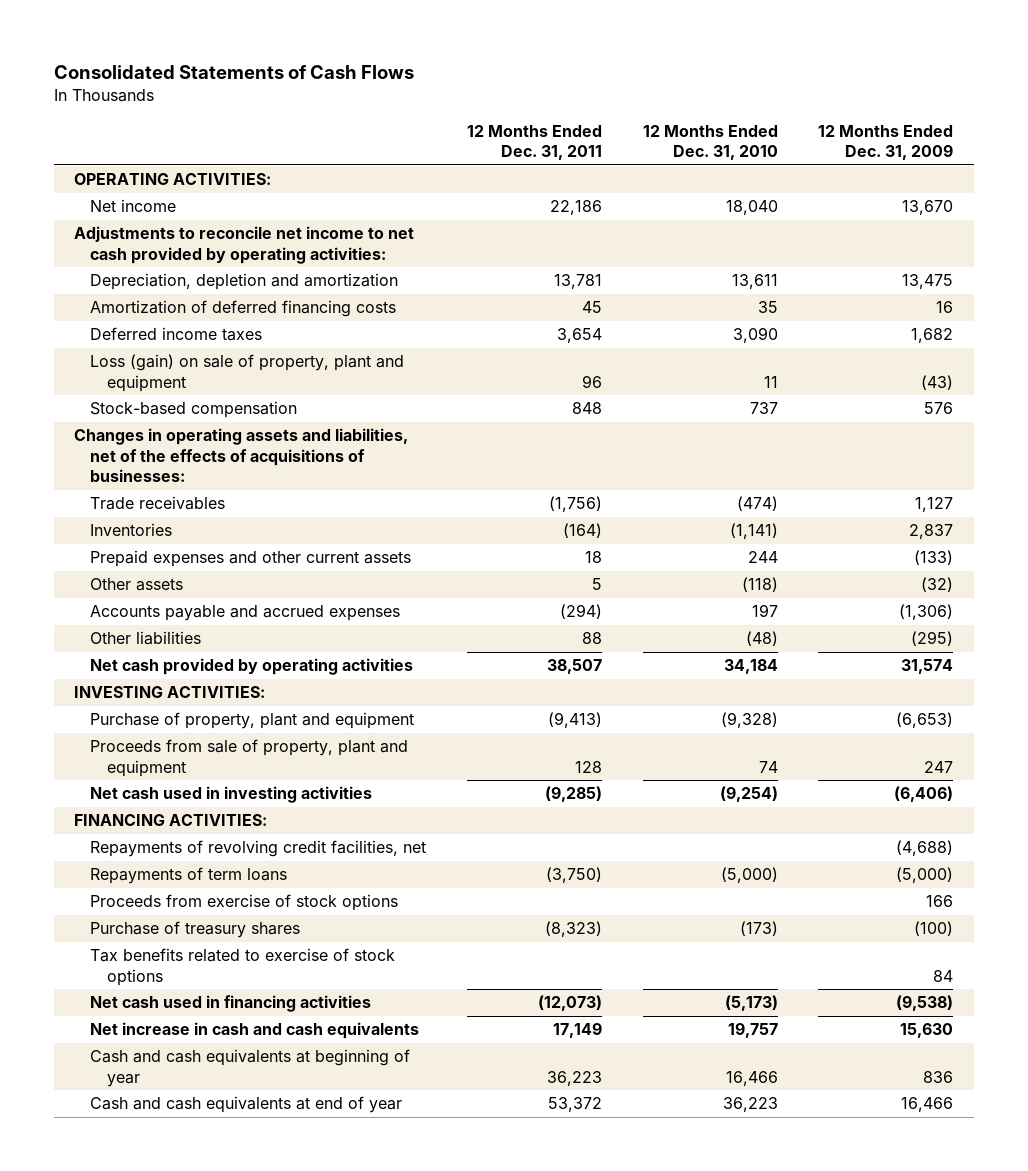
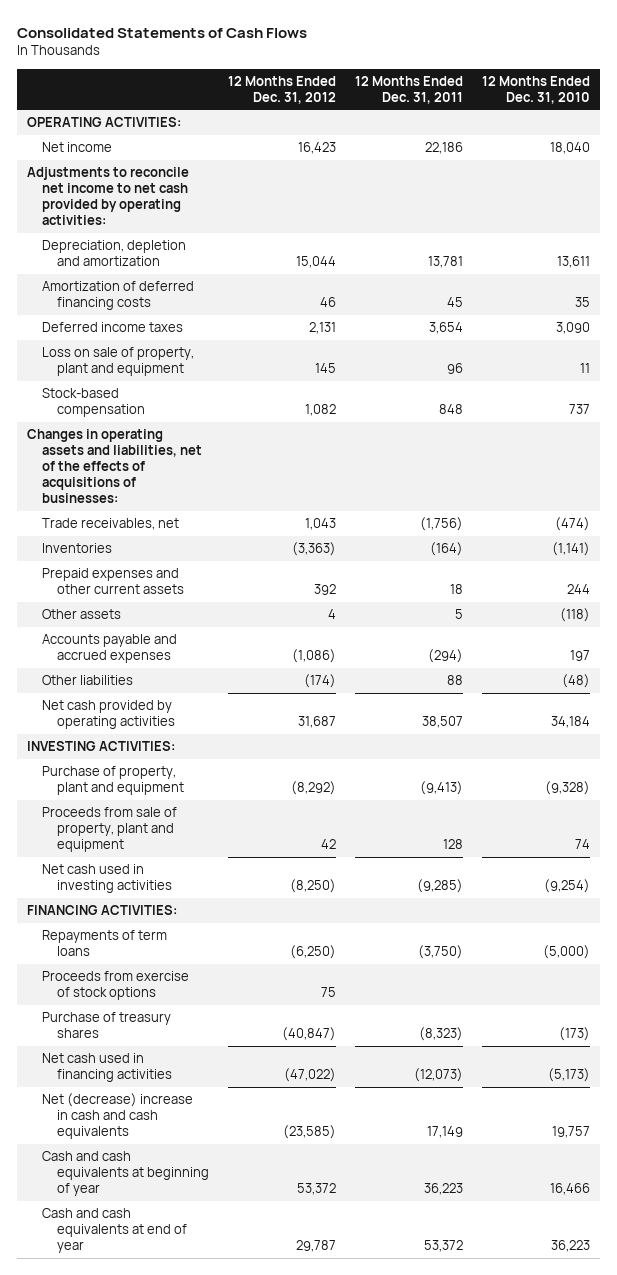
[818,124,954,161] 12 Months Ended Dec. 31, 2009 -> none
none -> [228,75,337,104] 12 Months Ended Dec. 31, 2012
[90,354,405,392] Loss (gain) on sale of property, plant and equipment -> [42,347,195,377] Loss on sale of property, plant and equipment
[90,496,226,511] Trade receivables -> [42,518,180,531] Trade receivables, net
[90,840,427,858] Repayments of revolving credit facilities, net -> none
[90,948,396,986] Tax benefits related to exercise of stock options -> none
[90,1022,420,1040] Net increase in cash and cash equivalents -> [42,1093,194,1140] Net (decrease) increase in cash and cash equivalents

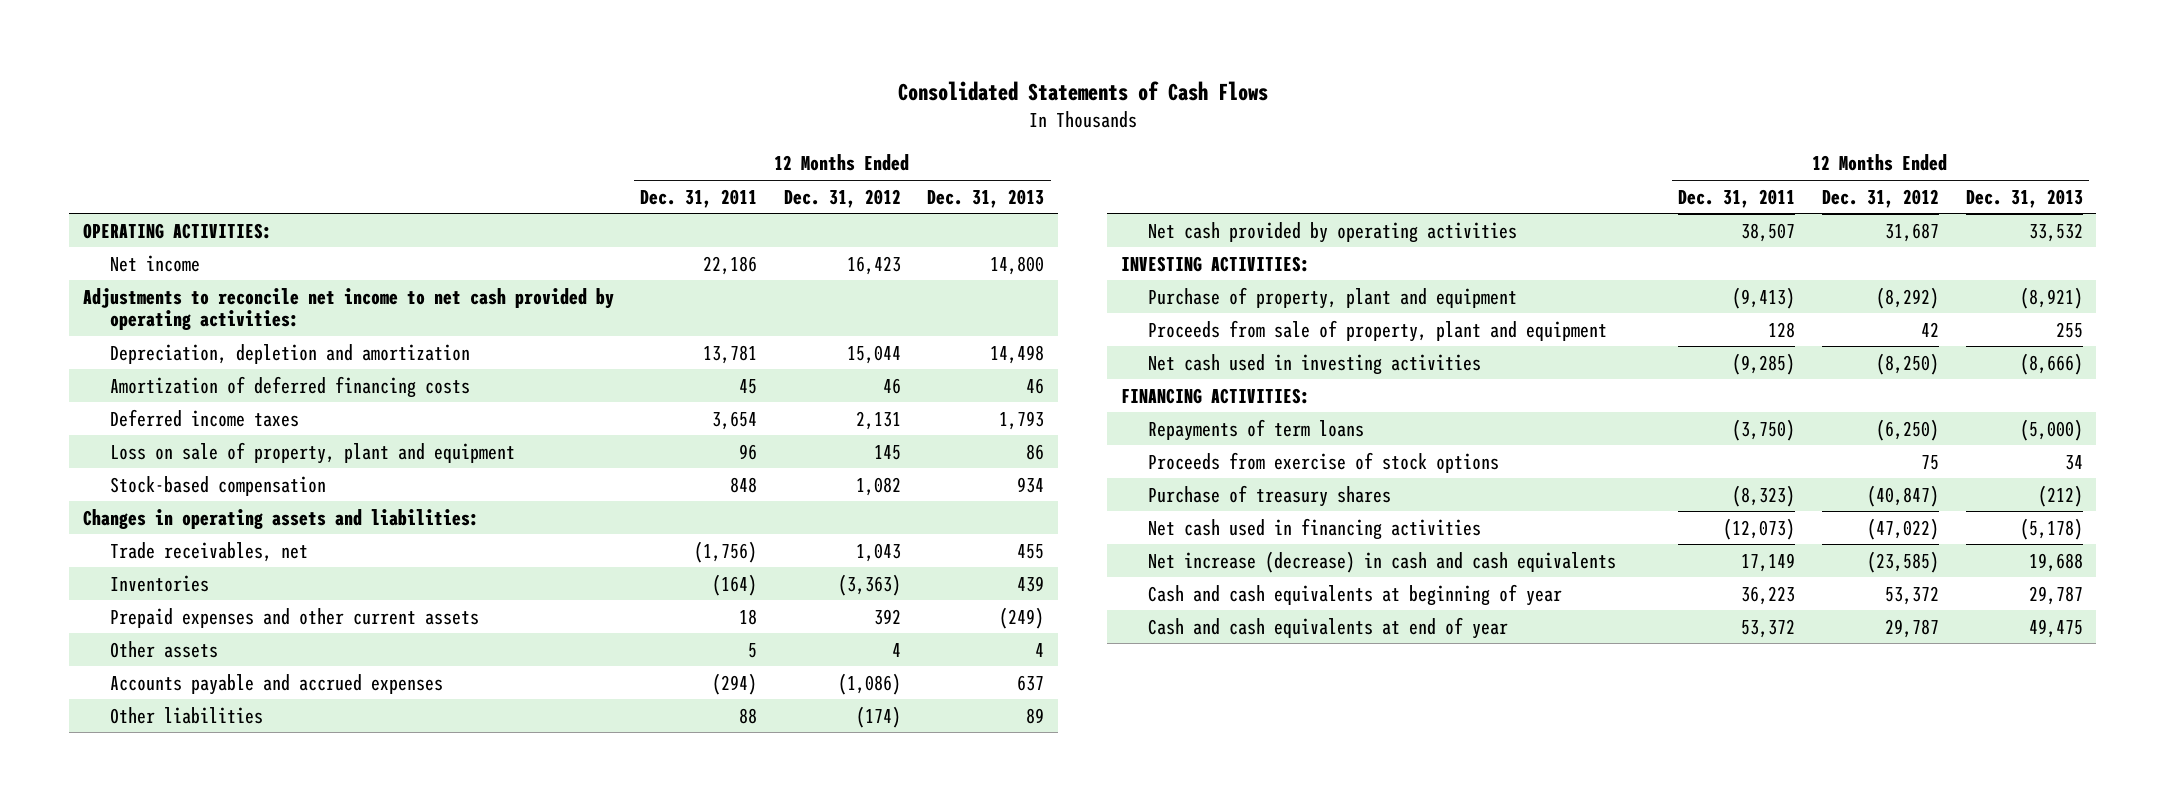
[482,75,591,104] 12 Months Ended Dec. 31, 2010 -> none
none -> [927,188,1045,208] Dec. 31, 2013
[26,429,203,504] Changes in operating assets and liabilities, net of the effects of acquisitions of businesses: -> [82,508,479,529] Changes in operating assets and liabilities:
[42,1093,194,1140] Net (decrease) increase in cash and cash equivalents -> [1148,550,1617,573] Net increase (decrease) in cash and cash equivalents

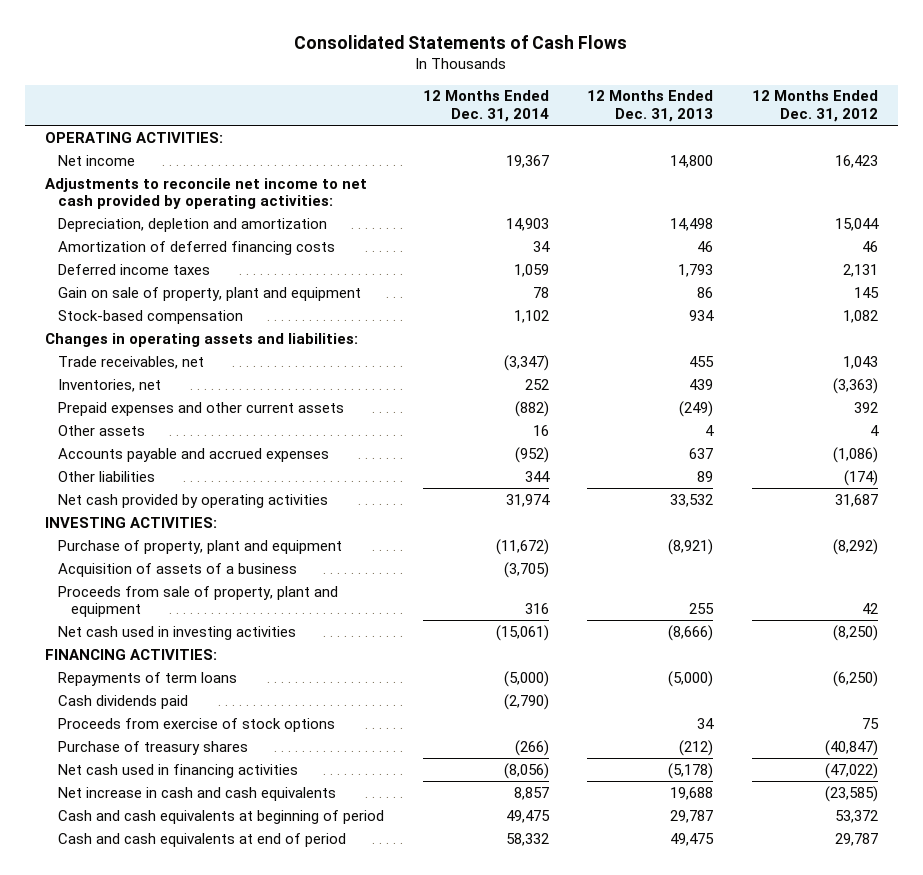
[640,188,758,208] Dec. 31, 2011 -> none
none -> [422,90,549,123] 12 Months Ended Dec. 31, 2014
[110,441,516,464] Loss on sale of property, plant and equipment -> [57,286,361,301] Gain on sale of property, plant and equipment
[110,574,210,592] Inventories -> [57,378,161,392] Inventories, net
none -> [57,562,297,577] Acquisition of assets of a business
none -> [57,694,188,709] Cash dividends paid
[1148,550,1617,573] Net increase (decrease) in cash and cash equivalents -> [57,786,336,801] Net increase in cash and cash equivalents
[1148,583,1563,606] Cash and cash equivalents at beginning of year -> [57,809,384,824] Cash and cash equivalents at beginning of period
[1148,616,1509,639] Cash and cash equivalents at end of year -> [57,832,346,847] Cash and cash equivalents at end of period

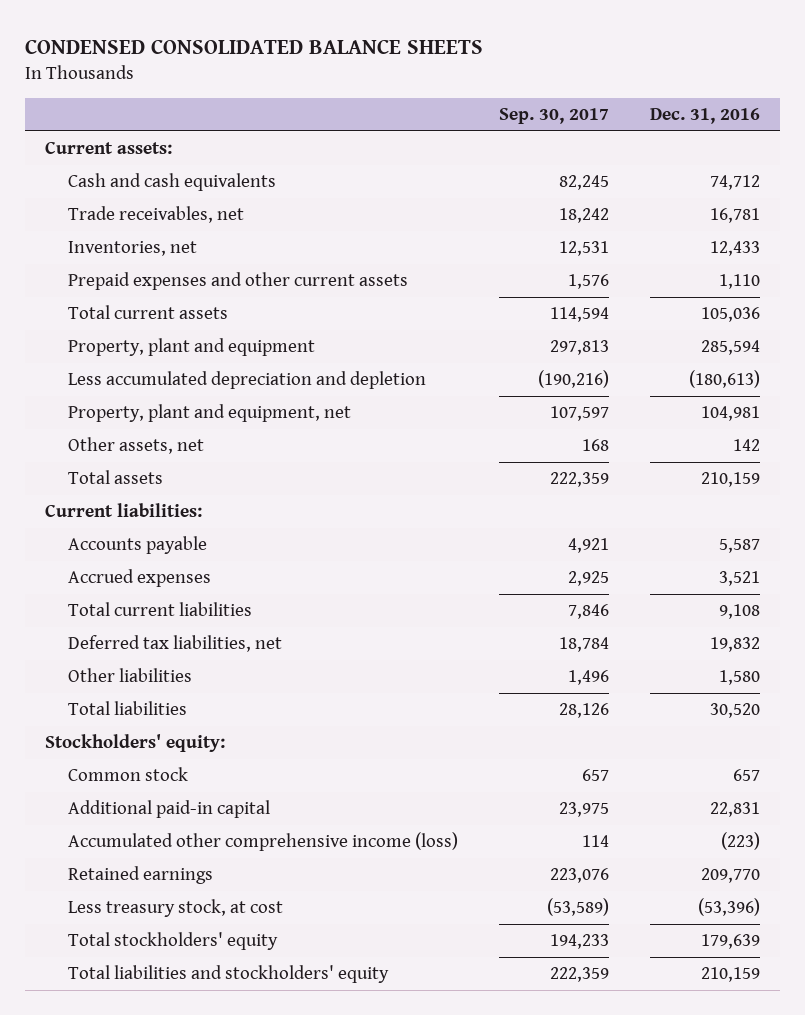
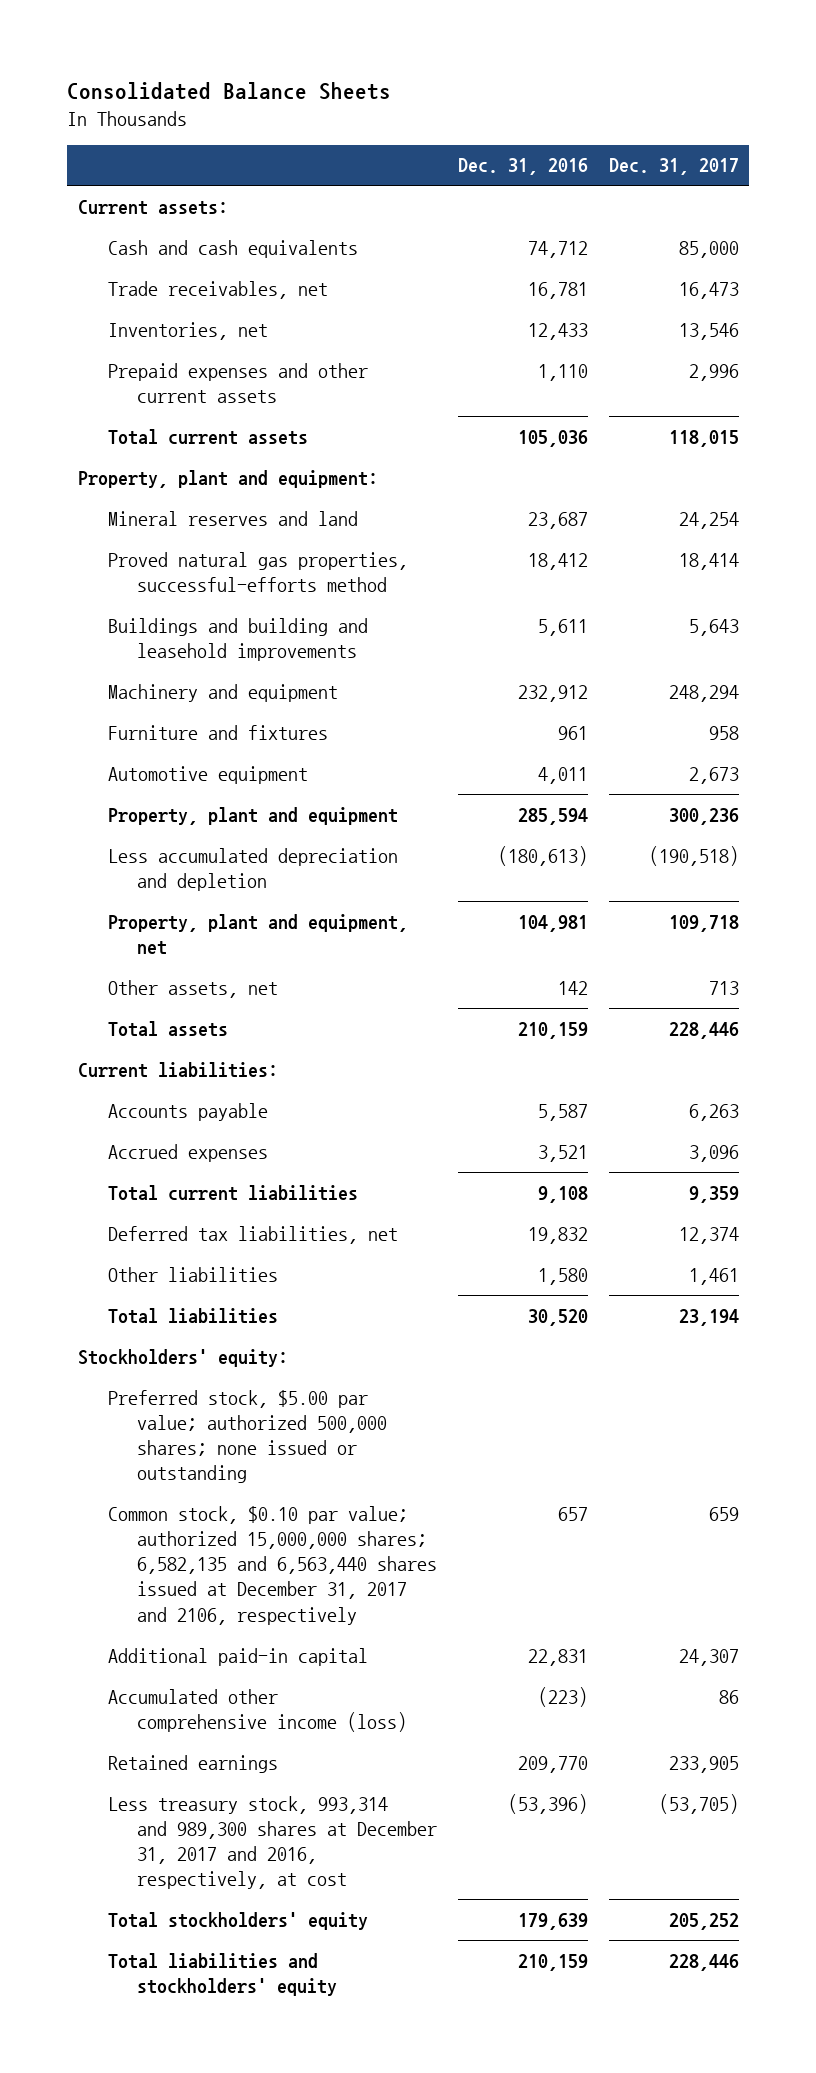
[25,39,484,55] CONDENSED CONSOLIDATED BALANCE SHEETS -> [67,82,392,101] Consolidated Balance Sheets
[499,108,610,125] Sep. 30, 2017 -> none
none -> [608,158,739,176] Dec. 31, 2017
none -> [77,469,378,488] Property, plant and equipment:
none -> [107,510,358,526] Mineral reserves and land
none -> [107,551,408,592] Proved natural gas properties, successful-efforts method
none -> [107,617,368,661] Buildings and building and leasehold improvements
none -> [107,683,338,702] Machinery and equipment
none -> [107,724,328,740] Furniture and fixtures
none -> [107,765,308,784] Automotive equipment
none -> [107,1389,388,1484] Preferred stock, $5.00 par value; authorized 500,000 shares; none issued or outstanding
[68,767,189,782] Common stock -> [107,1505,438,1625] Common stock, $0.10 par value; authorized 15,000,000 shares; 6,582,135 and 6,563,440 shares issued at December 31, 2017 and 2106, respectively
[68,899,284,918] Less treasury stock, at cost -> [107,1795,438,1890] Less treasury stock, 993,314 and 989,300 shares at December 31, 2017 and 2016, respectively, at cost

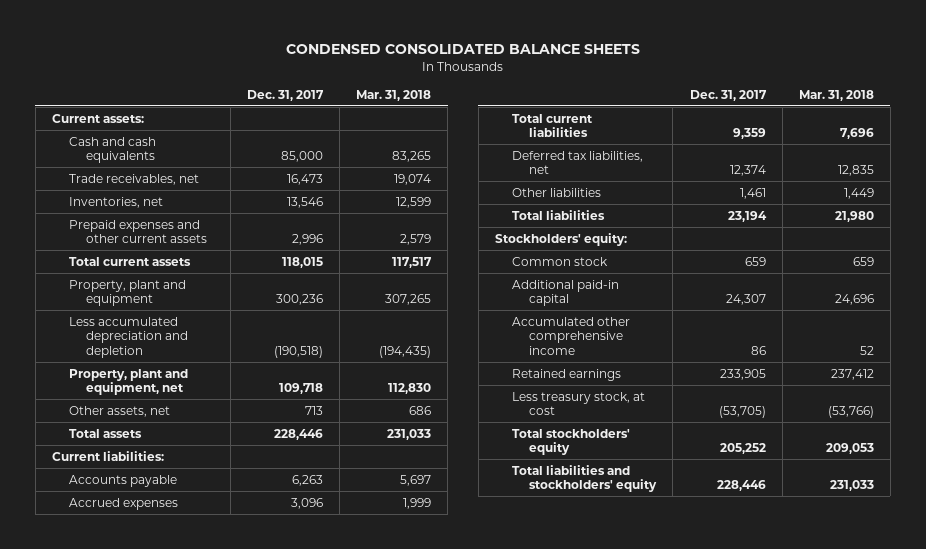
[67,82,392,101] Consolidated Balance Sheets -> [285,44,640,55] CONDENSED CONSOLIDATED BALANCE SHEETS
[457,158,588,176] Dec. 31, 2016 -> none
none -> [355,89,431,101] Mar. 31, 2018
[77,469,378,488] Property, plant and equipment: -> none
[107,510,358,526] Mineral reserves and land -> none
[107,551,408,592] Proved natural gas properties, successful-efforts method -> none
[107,617,368,661] Buildings and building and leasehold improvements -> none
[107,683,338,702] Machinery and equipment -> none
[107,724,328,740] Furniture and fixtures -> none
[107,765,308,784] Automotive equipment -> none
[107,1389,388,1484] Preferred stock, $5.00 par value; authorized 500,000 shares; none issued or outstanding -> none
[107,1505,438,1625] Common stock, $0.10 par value; authorized 15,000,000 shares; 6,582,135 and 6,563,440 shares issued at December 31, 2017 and 2106, respectively -> [512,256,609,266] Common stock
[107,1688,408,1732] Accumulated other comprehensive income (loss) -> [512,316,631,355] Accumulated other comprehensive income
[107,1795,438,1890] Less treasury stock, 993,314 and 989,300 shares at December 31, 2017 and 2016, respectively, at cost -> [512,391,646,416] Less treasury stock, at cost

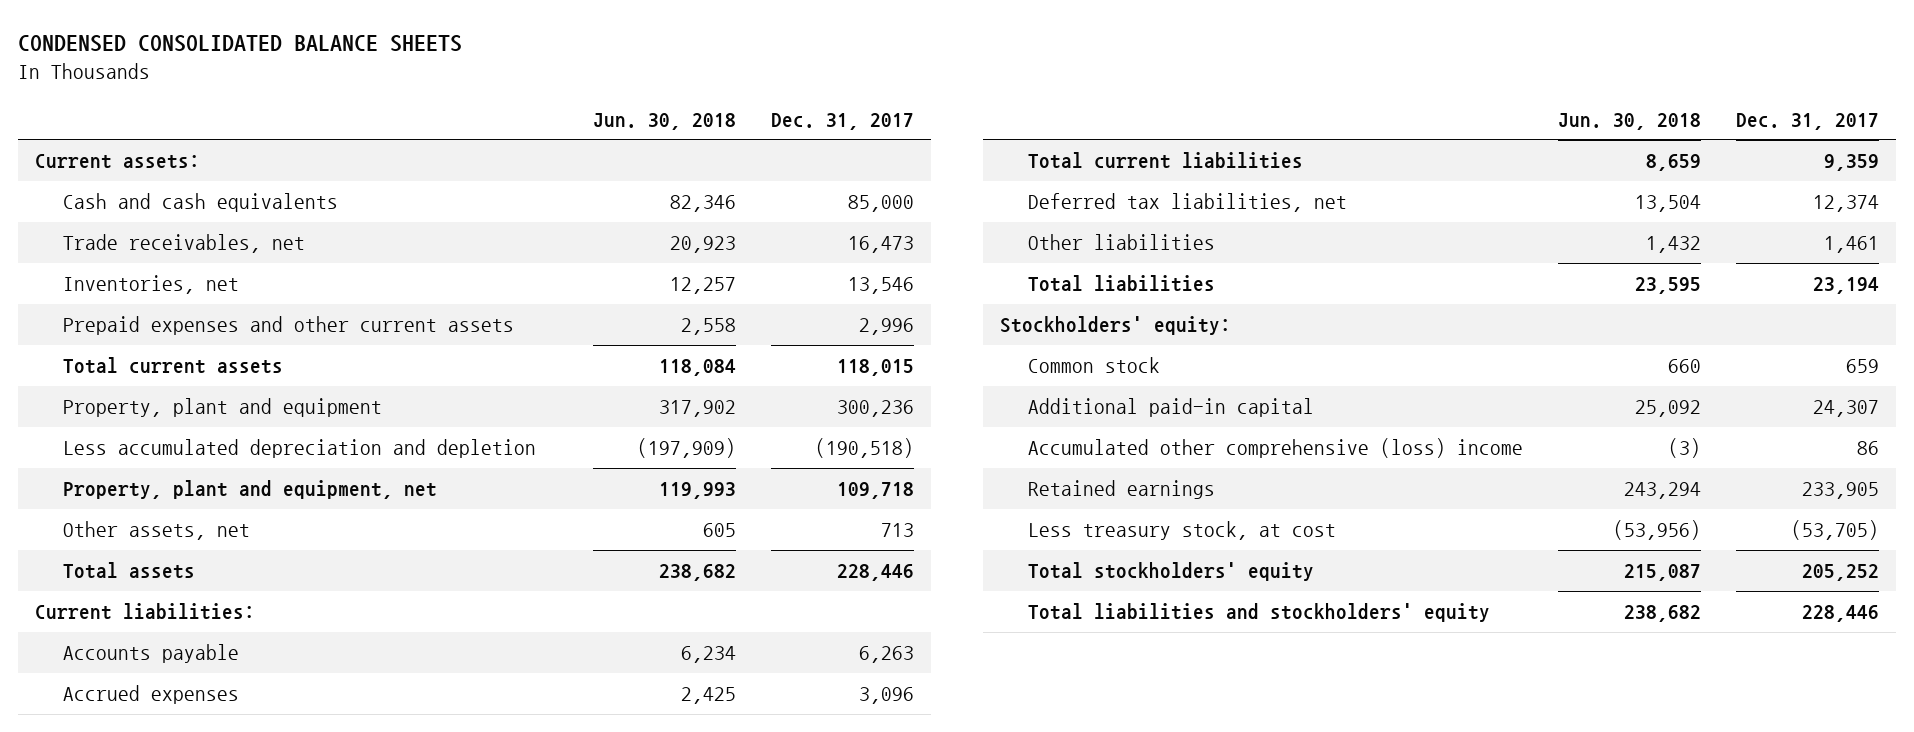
[355,89,431,101] Mar. 31, 2018 -> none
none -> [593,112,737,130] Jun. 30, 2018
[512,316,631,355] Accumulated other comprehensive income -> [1028,438,1524,459] Accumulated other comprehensive (loss) income

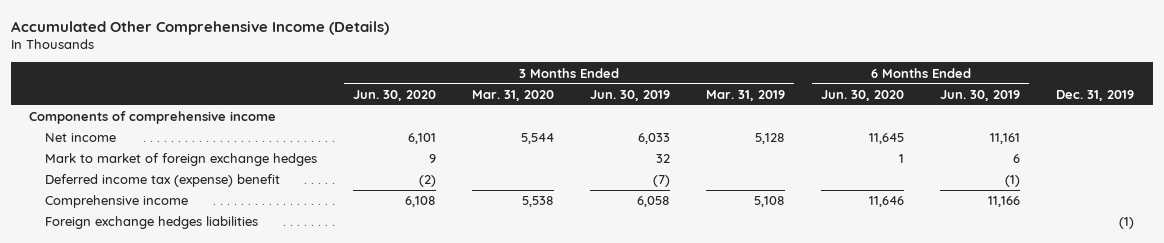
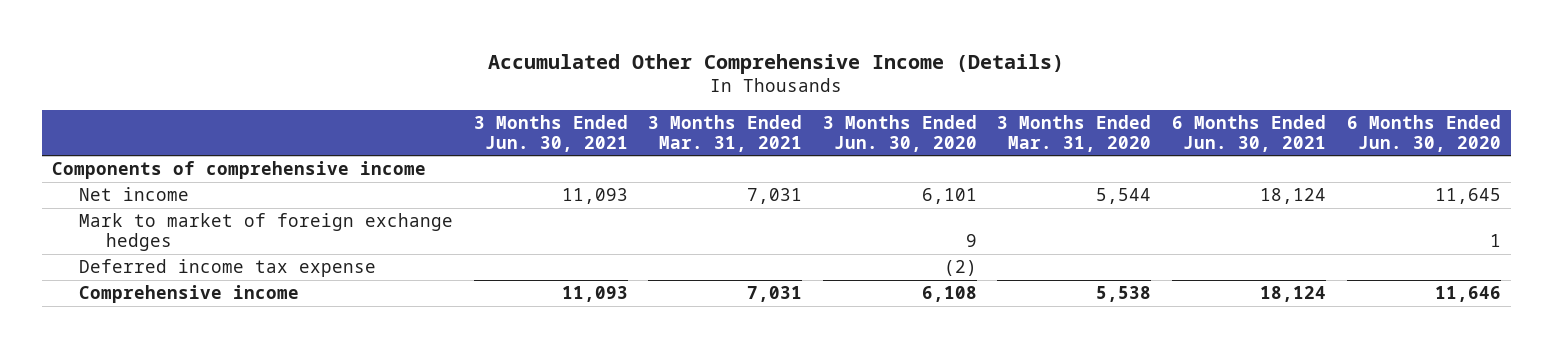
[589,89,670,101] Jun. 30, 2019 -> none
[706,89,786,101] Mar. 31, 2019 -> none
[940,89,1021,101] Jun. 30, 2019 -> none
[1056,89,1135,101] Dec. 31, 2019 -> none
none -> [473,114,628,152] 3 Months Ended Jun. 30, 2021
none -> [648,114,803,152] 3 Months Ended Mar. 31, 2021
none -> [1171,114,1326,152] 6 Months Ended Jun. 30, 2021
[44,174,280,188] Deferred income tax (expense) benefit -> [79,259,377,278] Deferred income tax expense
[44,216,258,230] Foreign exchange hedges liabilities -> none

